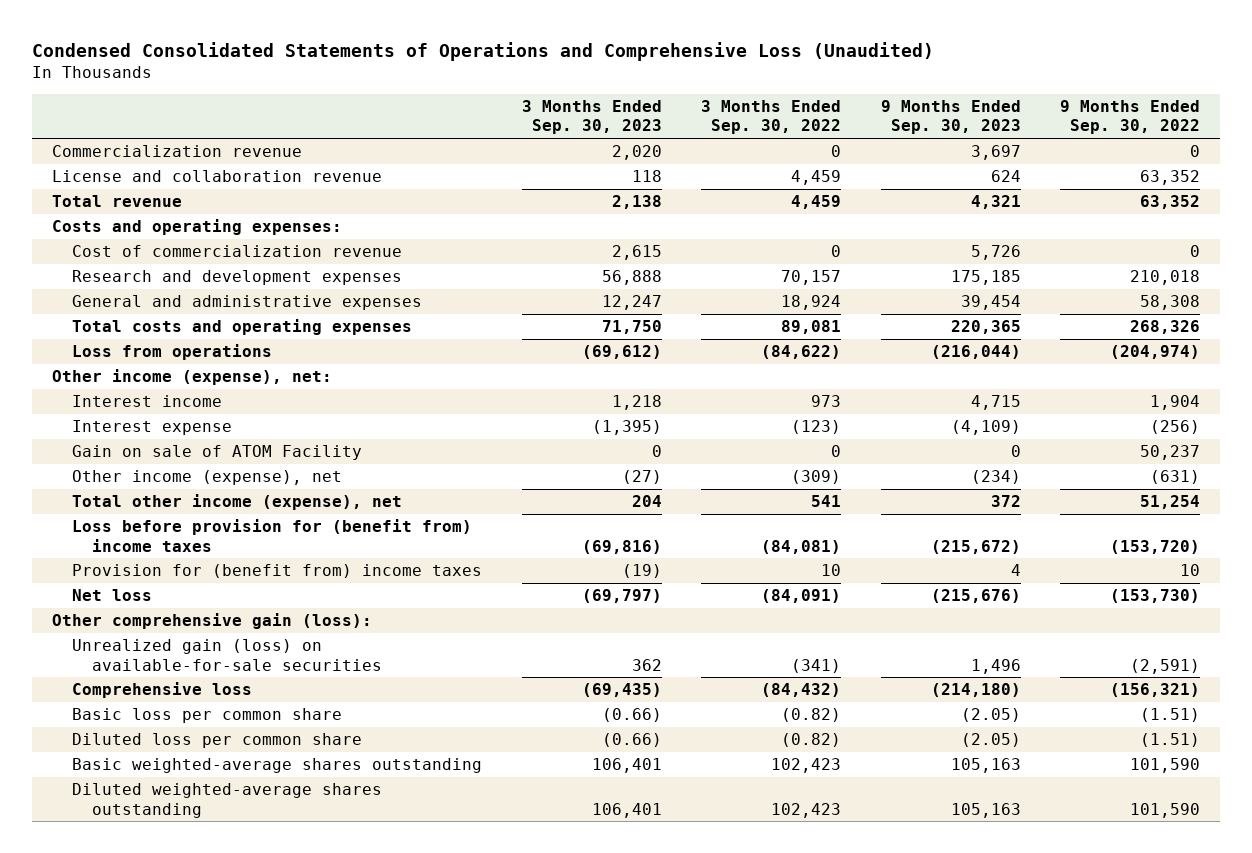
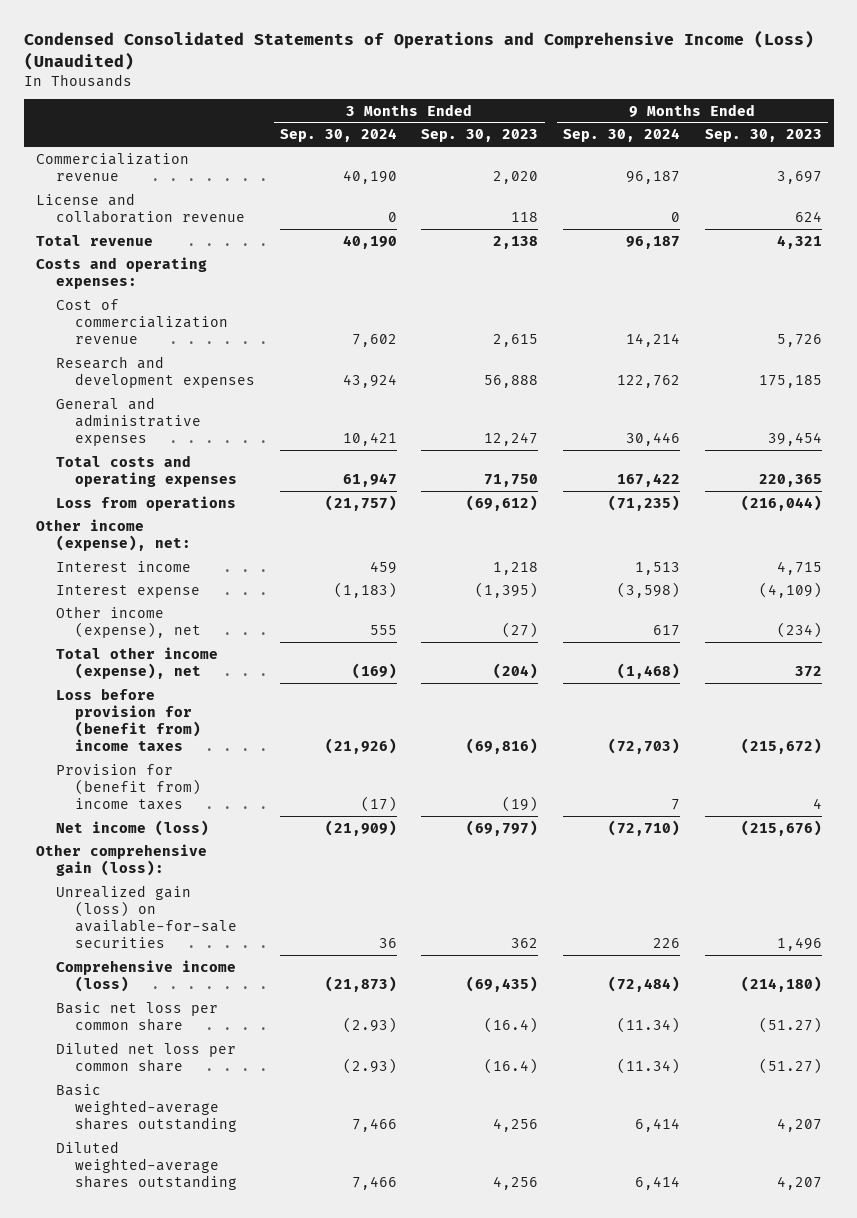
[32,41,935,61] Condensed Consolidated Statements of Operations and Comprehensive Loss (Unaudited) -> [23,30,814,70] Condensed Consolidated Statements of Operations and Comprehensive Income (Loss) (Unaudited)
[701,99,842,135] 3 Months Ended Sep. 30, 2022 -> none
[1060,99,1201,135] 9 Months Ended Sep. 30, 2022 -> none
none -> [279,128,397,143] Sep. 30, 2024
none -> [562,128,680,143] Sep. 30, 2024
[71,445,362,461] Gain on sale of ATOM Facility -> none
[631,495,662,508] 204 -> [493,662,539,679] (204)
[71,589,152,602] Net loss -> [55,819,209,836] Net income (loss)
[71,682,252,699] Comprehensive loss -> [55,959,236,992] Comprehensive income (loss)
[71,708,342,724] Basic loss per common share -> [55,1001,218,1031] Basic net loss per common share
[601,708,662,723] (0.66) -> [484,1016,539,1033] (16.4)
[960,708,1021,723] (2.05) -> [758,1016,822,1033] (51.27)
[71,733,362,749] Diluted loss per common share -> [55,1041,236,1072] Diluted net loss per common share
[601,733,662,748] (0.66) -> [484,1057,539,1074] (16.4)
[960,733,1021,748] (2.05) -> [758,1057,822,1074] (51.27)
[591,758,662,774] 106,401 -> [493,1117,539,1132] 4,256
[950,758,1021,774] 105,163 -> [776,1117,822,1132] 4,207
[591,802,662,818] 106,401 -> [493,1175,539,1190] 4,256
[950,802,1021,818] 105,163 -> [776,1175,822,1190] 4,207

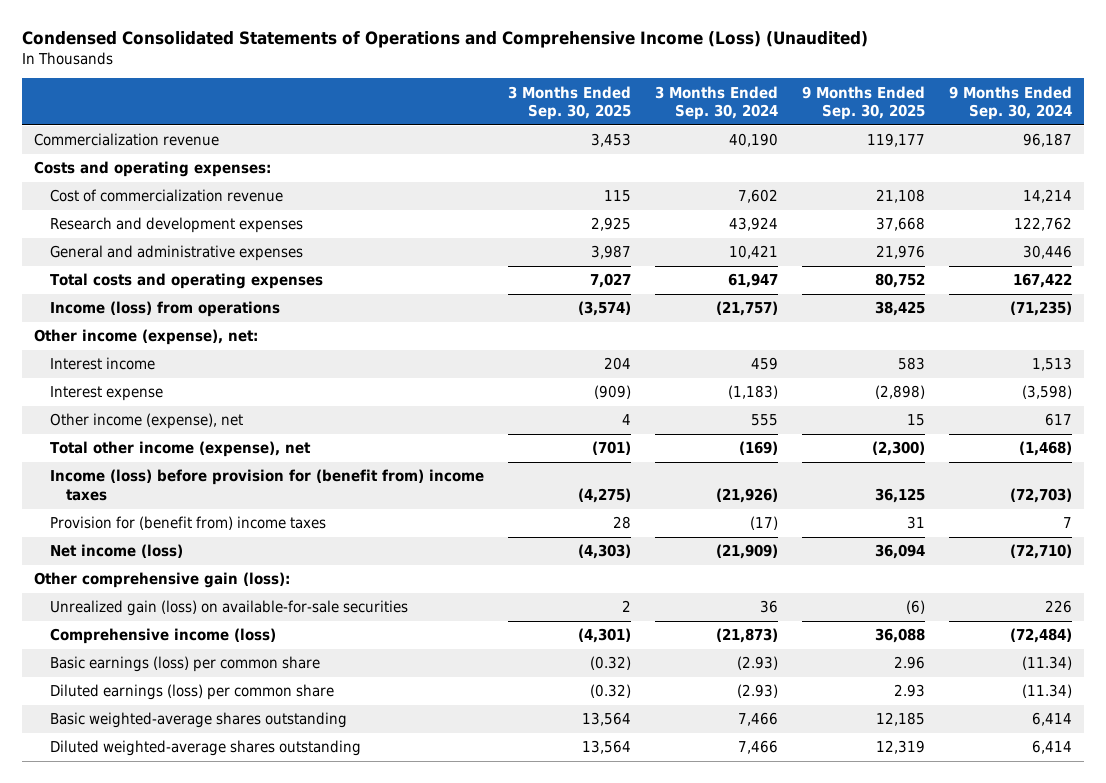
[421,129,539,143] Sep. 30, 2023 -> none
[704,129,822,143] Sep. 30, 2023 -> none
none -> [507,85,631,120] 3 Months Ended Sep. 30, 2025
none -> [801,85,925,120] 9 Months Ended Sep. 30, 2025
[35,192,245,223] License and collaboration revenue -> none
[35,234,153,246] Total revenue -> none
[55,495,236,511] Loss from operations -> [49,301,280,318] Income (loss) from operations
[55,687,202,752] Loss before provision for (benefit from) income taxes -> [49,469,484,501] Income (loss) before provision for (benefit from) income taxes
[55,1001,218,1031] Basic net loss per common share -> [49,656,320,673] Basic earnings (loss) per common share
[55,1041,236,1072] Diluted net loss per common share -> [49,684,334,701] Diluted earnings (loss) per common share

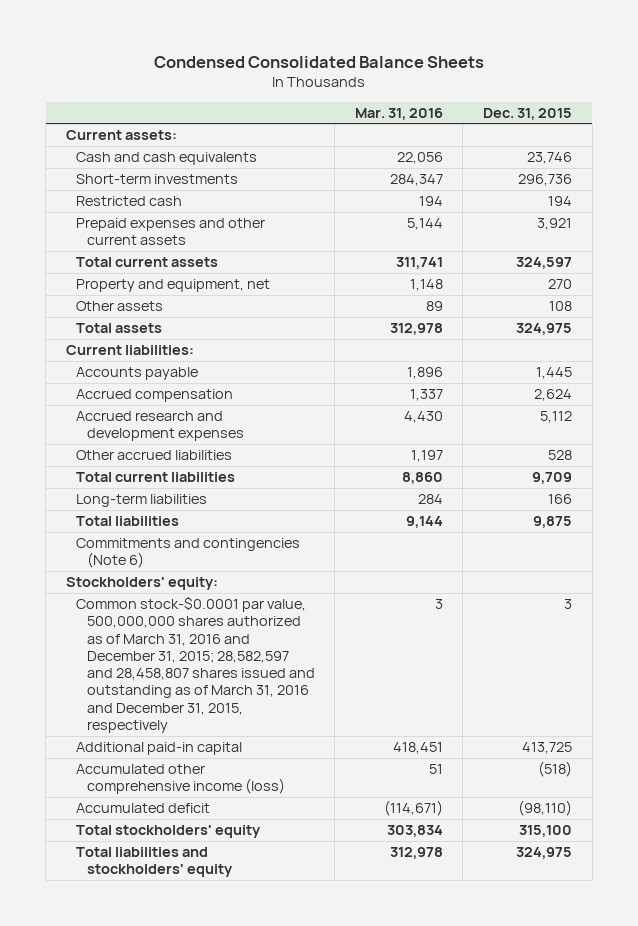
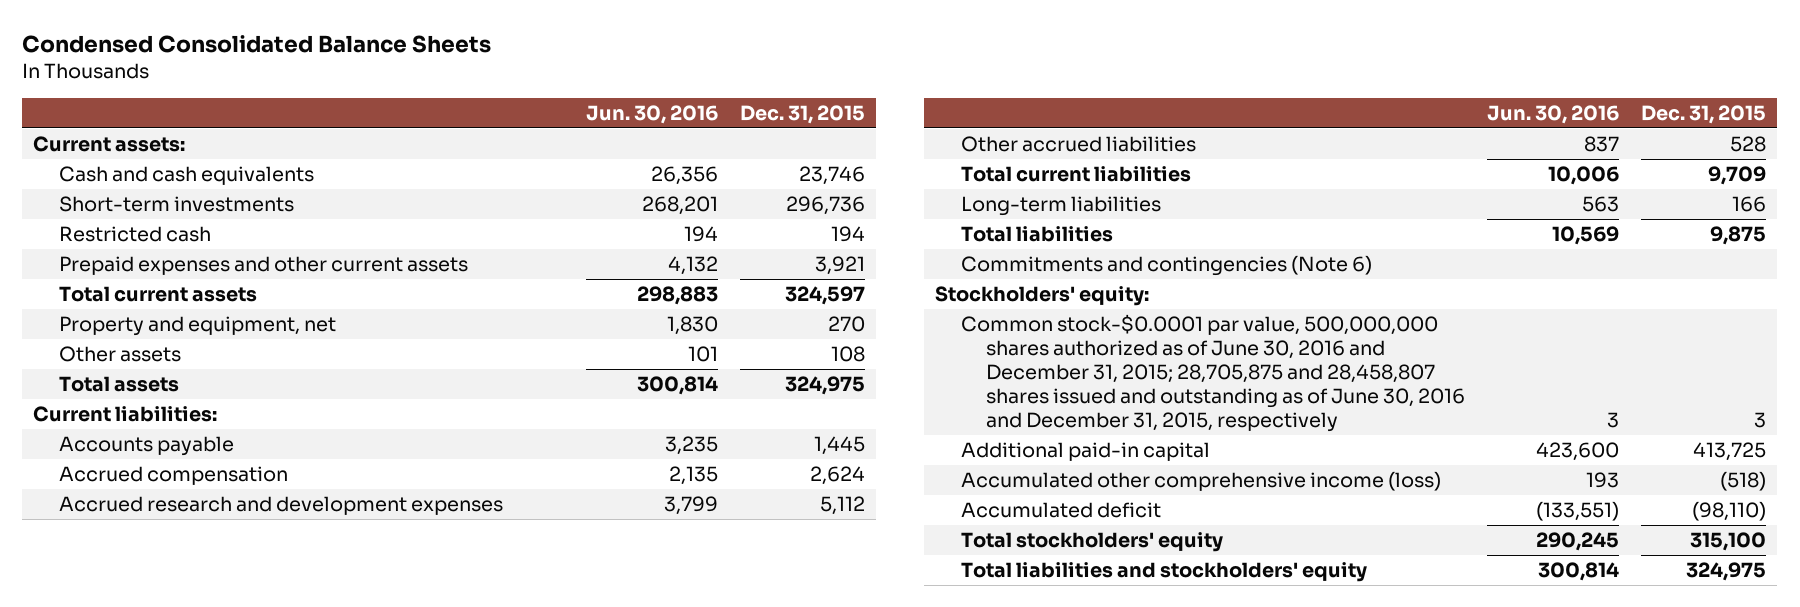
[354,107,443,120] Mar. 31, 2016 -> none
none -> [585,104,718,124] Jun. 30, 2016
[76,596,315,734] Common stock-$0.0001 par value, 500,000,000 shares authorized as of March 31, 2016 and December 31, 2015; 28,582,597 and 28,458,807 shares issued and outstanding as of March 31, 2016 and December 31, 2015, respectively -> [960,314,1466,433] Common stock-$0.0001 par value, 500,000,000 shares authorized as of June 30, 2016 and December 31, 2015; 28,705,875 and 28,458,807 shares issued and outstanding as of June 30, 2016 and December 31, 2015, respectively

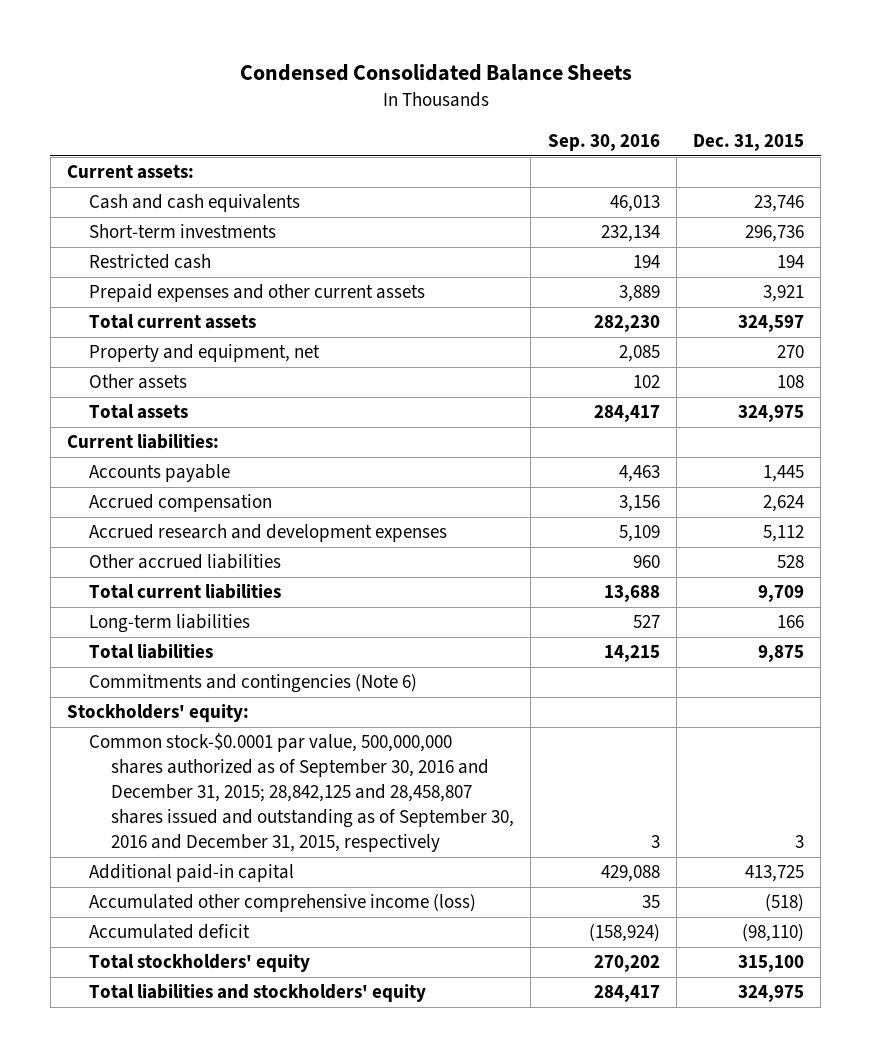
[585,104,718,124] Jun. 30, 2016 -> none
none -> [547,133,660,151] Sep. 30, 2016
[960,314,1466,433] Common stock-$0.0001 par value, 500,000,000 shares authorized as of June 30, 2016 and December 31, 2015; 28,705,875 and 28,458,807 shares issued and outstanding as of June 30, 2016 and December 31, 2015, respectively -> [89,733,514,853] Common stock-$0.0001 par value, 500,000,000 shares authorized as of September 30, 2016 and December 31, 2015; 28,842,125 and 28,458,807 shares issued and outstanding as of September 30, 2016 and December 31, 2015, respectively

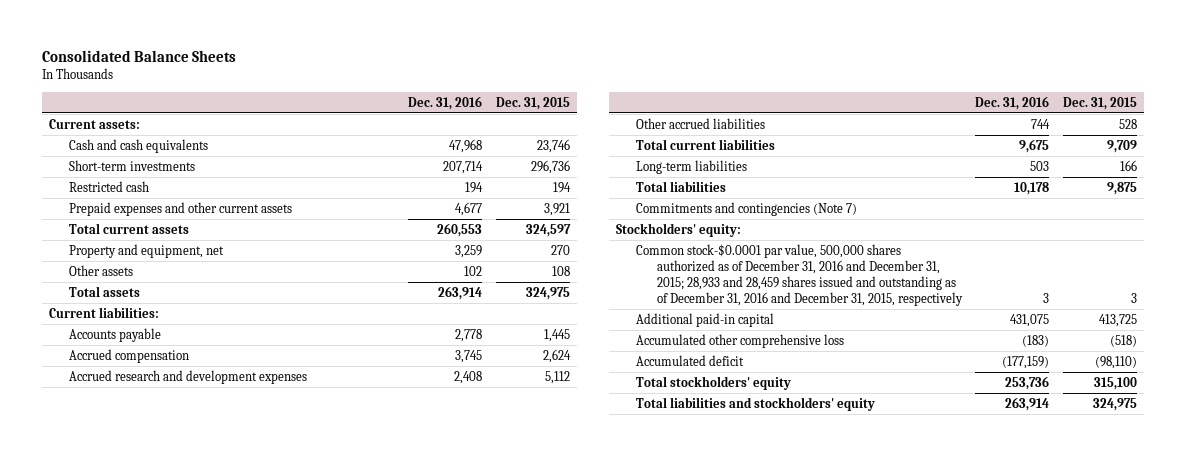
[239,64,632,82] Condensed Consolidated Balance Sheets -> [41,49,236,62] Consolidated Balance Sheets
[547,133,660,151] Sep. 30, 2016 -> none
none -> [408,95,483,110] Dec. 31, 2016
[89,674,418,694] Commitments and contingencies (Note 6) -> [636,201,858,216] Commitments and contingencies (Note 7)
[89,733,514,853] Common stock-$0.0001 par value, 500,000,000 shares authorized as of September 30, 2016 and December 31, 2015; 28,842,125 and 28,458,807 shares issued and outstanding as of September 30, 2016 and December 31, 2015, respectively -> [636,243,963,306] Common stock-$0.0001 par value, 500,000 shares authorized as of December 31, 2016 and December 31, 2015; 28,933 and 28,459 shares issued and outstanding as of December 31, 2016 and December 31, 2015, respectively
[89,894,477,913] Accumulated other comprehensive income (loss) -> [636,333,845,348] Accumulated other comprehensive loss

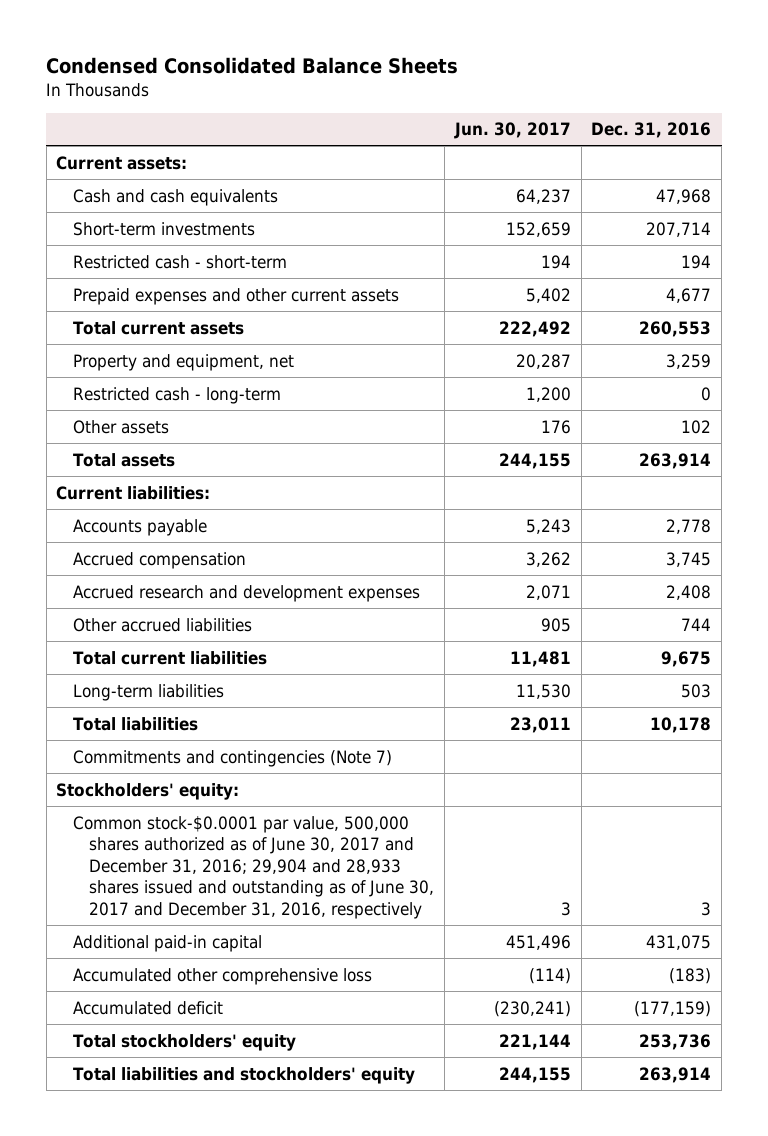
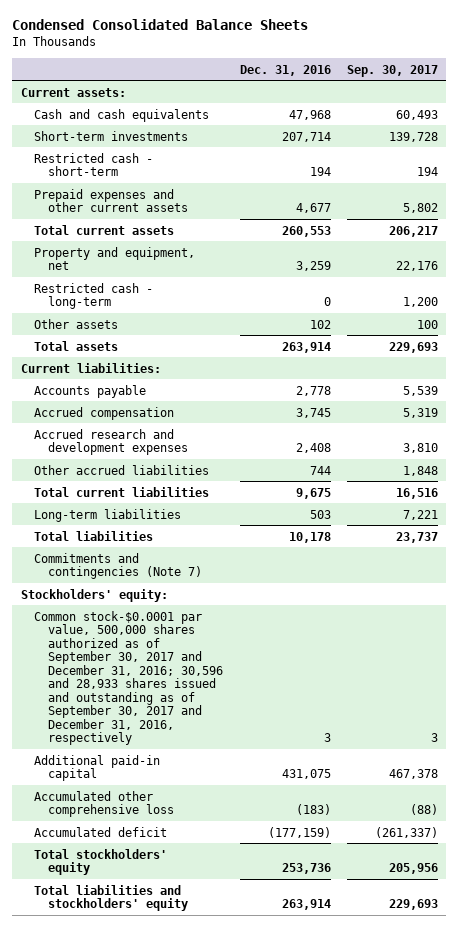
[453,122,571,140] Jun. 30, 2017 -> none
none -> [347,64,439,77] Sep. 30, 2017
[72,815,435,919] Common stock-$0.0001 par value, 500,000 shares authorized as of June 30, 2017 and December 31, 2016; 29,904 and 28,933 shares issued and outstanding as of June 30, 2017 and December 31, 2016, respectively -> [34,610,223,746] Common stock-$0.0001 par value, 500,000 shares authorized as of September 30, 2017 and December 31, 2016; 30,596 and 28,933 shares issued and outstanding as of September 30, 2017 and December 31, 2016, respectively

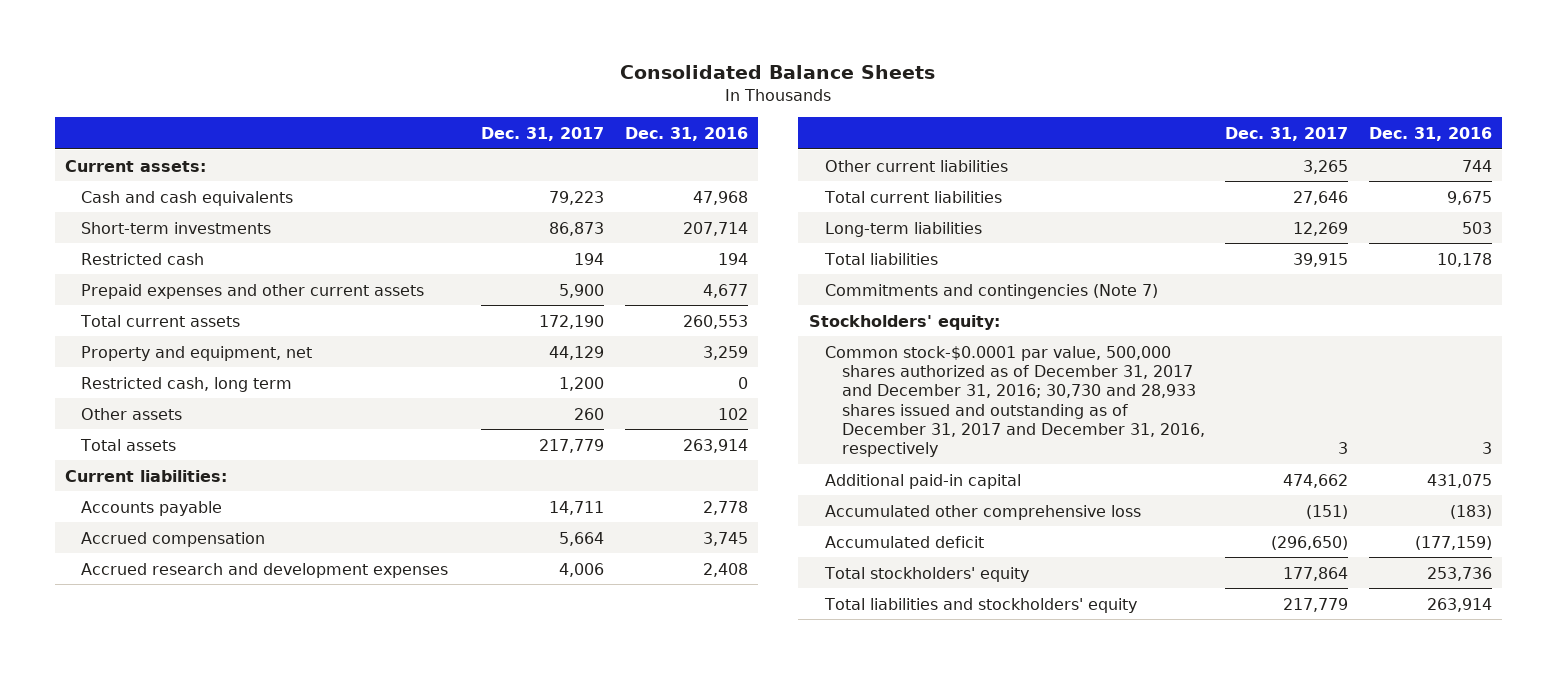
[12,19,309,31] Condensed Consolidated Balance Sheets -> [620,65,936,80] Consolidated Balance Sheets
[347,64,439,77] Sep. 30, 2017 -> none
none -> [481,126,605,141] Dec. 31, 2017
[34,152,154,177] Restricted cash - short-term -> [81,252,205,265] Restricted cash
[34,282,154,310] Restricted cash - long-term -> [81,376,293,392] Restricted cash, long term
[34,464,210,475] Other accrued liabilities -> [825,159,1009,172] Other current liabilities
[34,610,223,746] Common stock-$0.0001 par value, 500,000 shares authorized as of September 30, 2017 and December 31, 2016; 30,596 and 28,933 shares issued and outstanding as of September 30, 2017 and December 31, 2016, respectively -> [825,345,1205,458] Common stock-$0.0001 par value, 500,000 shares authorized as of December 31, 2017 and December 31, 2016; 30,730 and 28,933 shares issued and outstanding as of December 31, 2017 and December 31, 2016, respectively

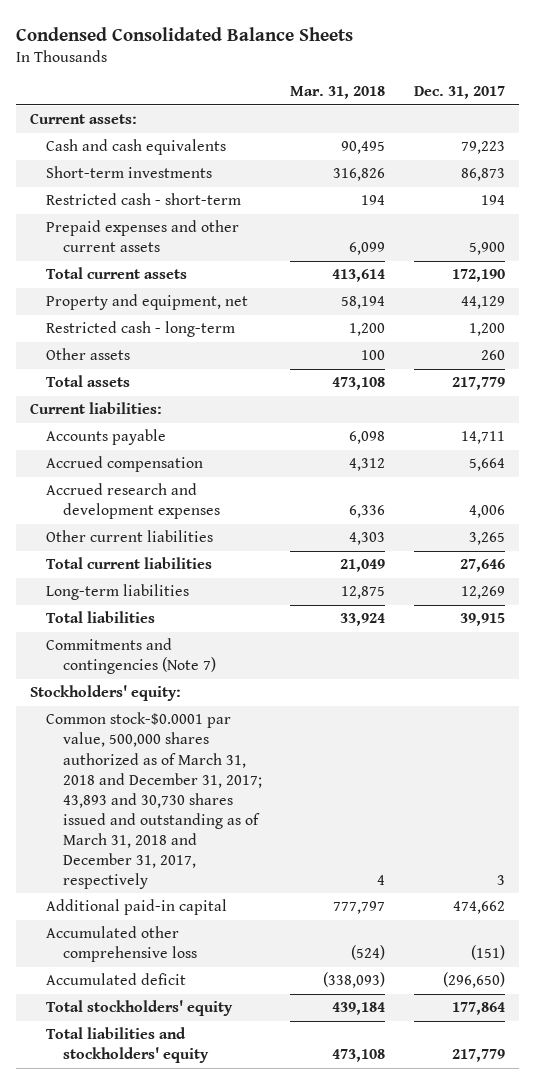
[620,65,936,80] Consolidated Balance Sheets -> [16,26,354,41] Condensed Consolidated Balance Sheets
[625,126,749,141] Dec. 31, 2016 -> none
none -> [290,86,386,100] Mar. 31, 2018
[81,252,205,265] Restricted cash -> [46,193,242,206] Restricted cash - short-term
[81,376,293,392] Restricted cash, long term -> [46,321,236,338] Restricted cash - long-term
[825,345,1205,458] Common stock-$0.0001 par value, 500,000 shares authorized as of December 31, 2017 and December 31, 2016; 30,730 and 28,933 shares issued and outstanding as of December 31, 2017 and December 31, 2016, respectively -> [46,712,262,889] Common stock-$0.0001 par value, 500,000 shares authorized as of March 31, 2018 and December 31, 2017; 43,893 and 30,730 shares issued and outstanding as of March 31, 2018 and December 31, 2017, respectively

